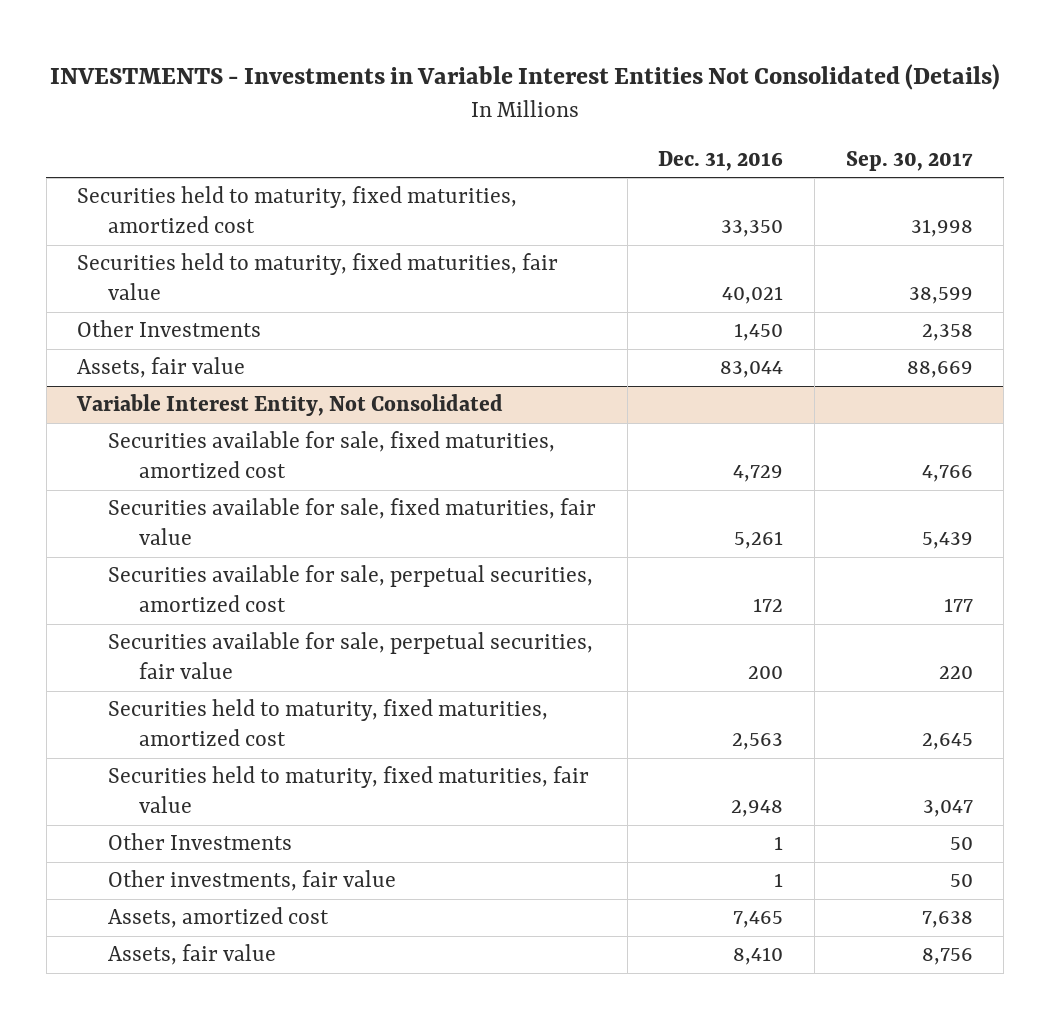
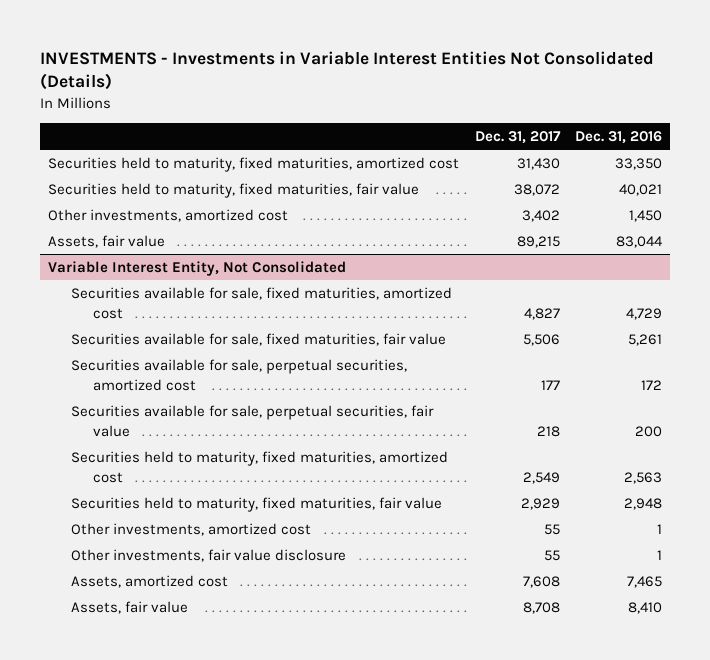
[845,151,973,172] Sep. 30, 2017 -> none
none -> [474,130,561,144] Dec. 31, 2017
[77,320,262,338] Other Investments -> [48,208,289,222] Other investments, amortized cost
[108,833,293,851] Other Investments -> [70,522,311,536] Other investments, amortized cost
[108,870,397,892] Other investments, fair value -> [70,548,346,562] Other investments, fair value disclosure

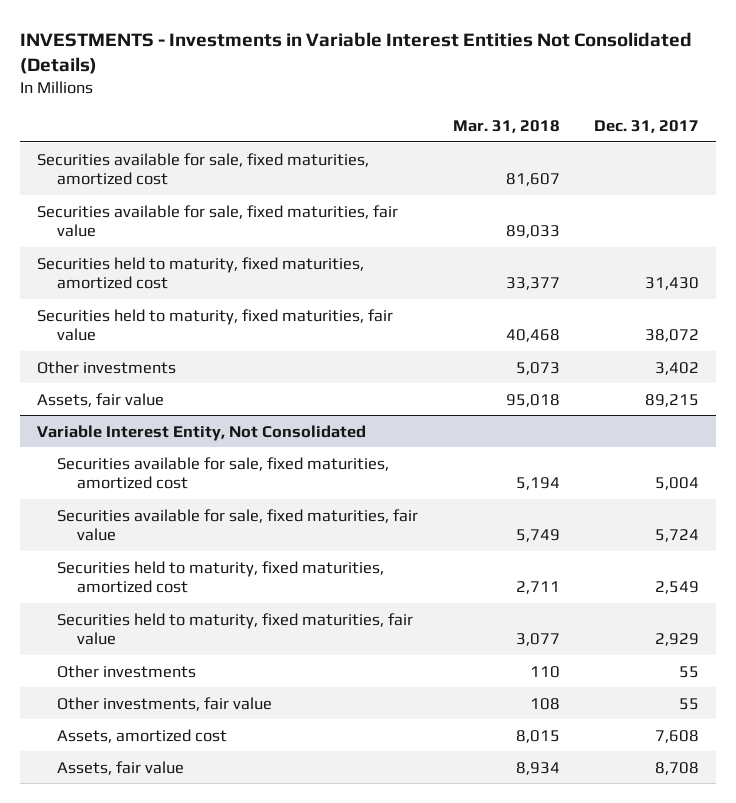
[575,130,663,144] Dec. 31, 2016 -> none
none -> [452,120,560,134] Mar. 31, 2018
none -> [37,152,370,186] Securities available for sale, fixed maturities, amortized cost
none -> [37,204,399,238] Securities available for sale, fixed maturities, fair value
[48,208,289,222] Other investments, amortized cost -> [37,360,177,374] Other investments
[70,358,407,391] Securities available for sale, perpetual securities, amortized cost -> none
[70,404,434,437] Securities available for sale, perpetual securities, fair value -> none
[523,307,560,320] 4,827 -> [654,477,699,491] 5,004
[522,333,560,346] 5,506 -> [654,529,699,543] 5,724
[70,522,311,536] Other investments, amortized cost -> [57,664,197,678] Other investments
[70,548,346,562] Other investments, fair value disclosure -> [57,696,273,711] Other investments, fair value

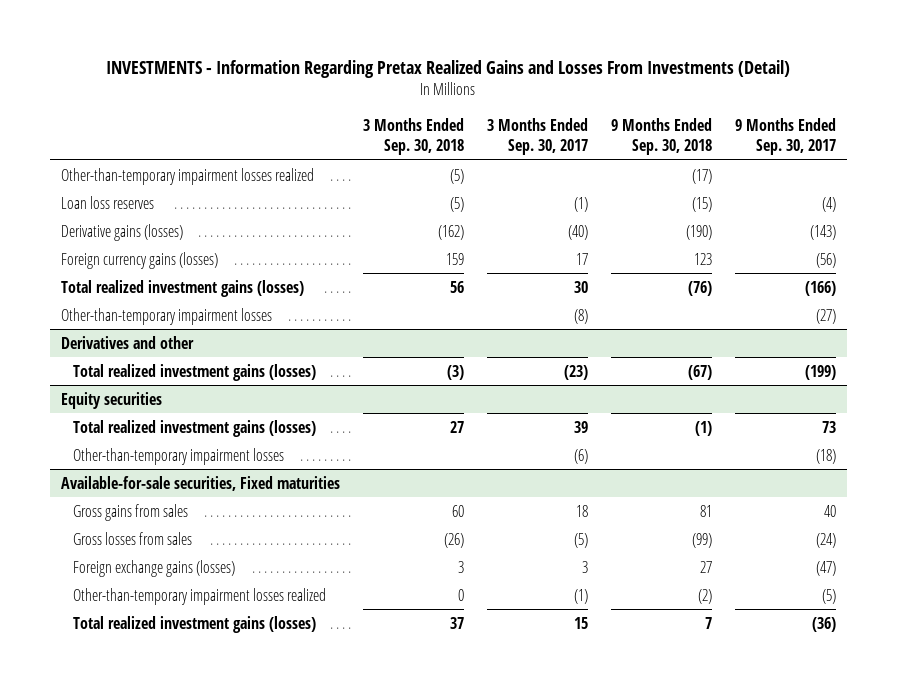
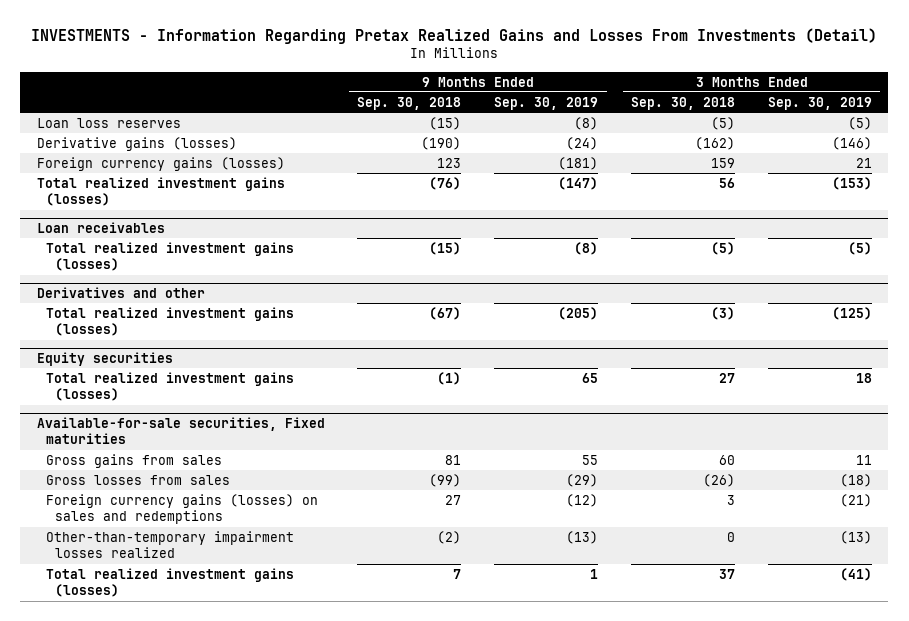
[486,117,588,156] 3 Months Ended Sep. 30, 2017 -> none
[734,117,836,156] 9 Months Ended Sep. 30, 2017 -> none
none -> [494,96,599,110] Sep. 30, 2019
none -> [768,96,873,110] Sep. 30, 2019
[60,167,314,185] Other-than-temporary impairment losses realized -> none
[60,307,272,325] Other-than-temporary impairment losses -> none
none -> [36,222,165,234] Loan receivables
none -> [45,241,294,272] Total realized investment gains (losses)
[72,447,284,465] Other-than-temporary impairment losses -> none
[72,559,235,577] Foreign exchange gains (losses) -> [45,493,318,525] Foreign currency gains (losses) on sales and redemptions

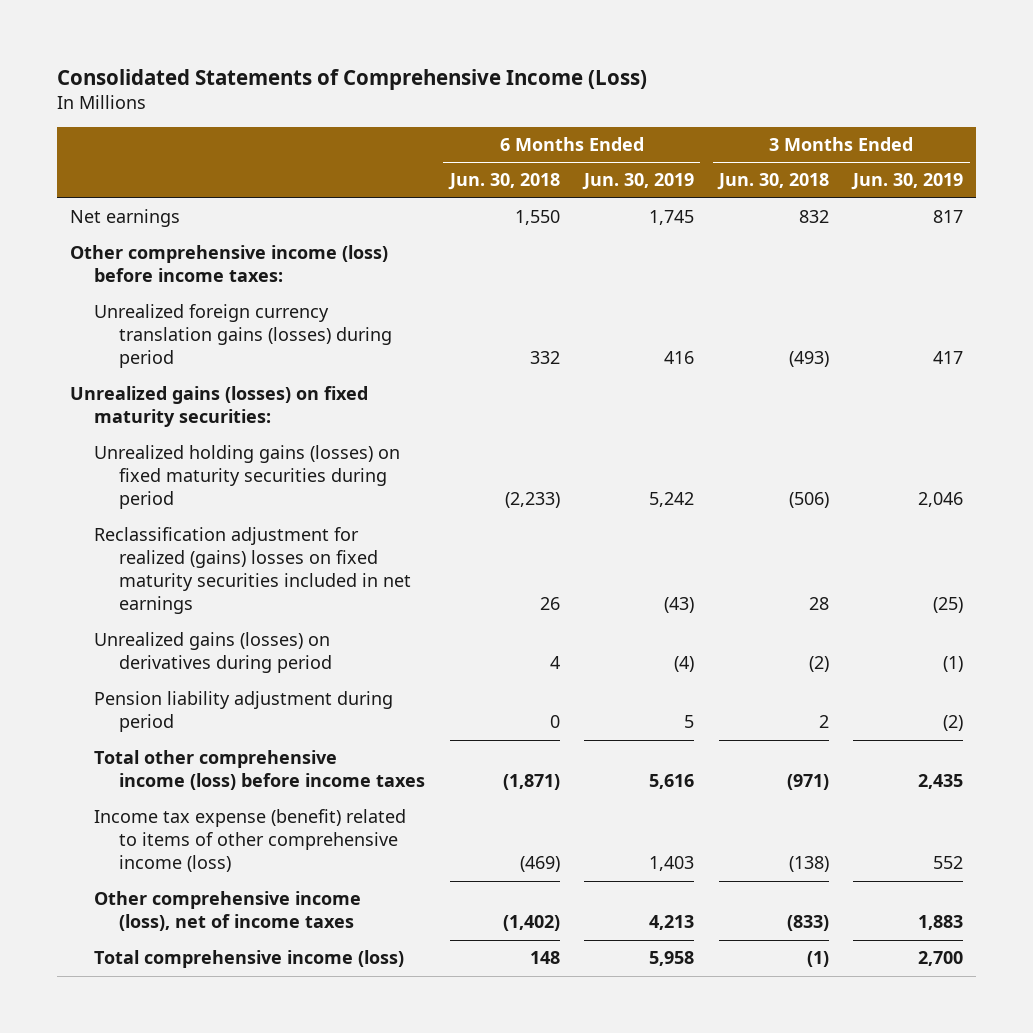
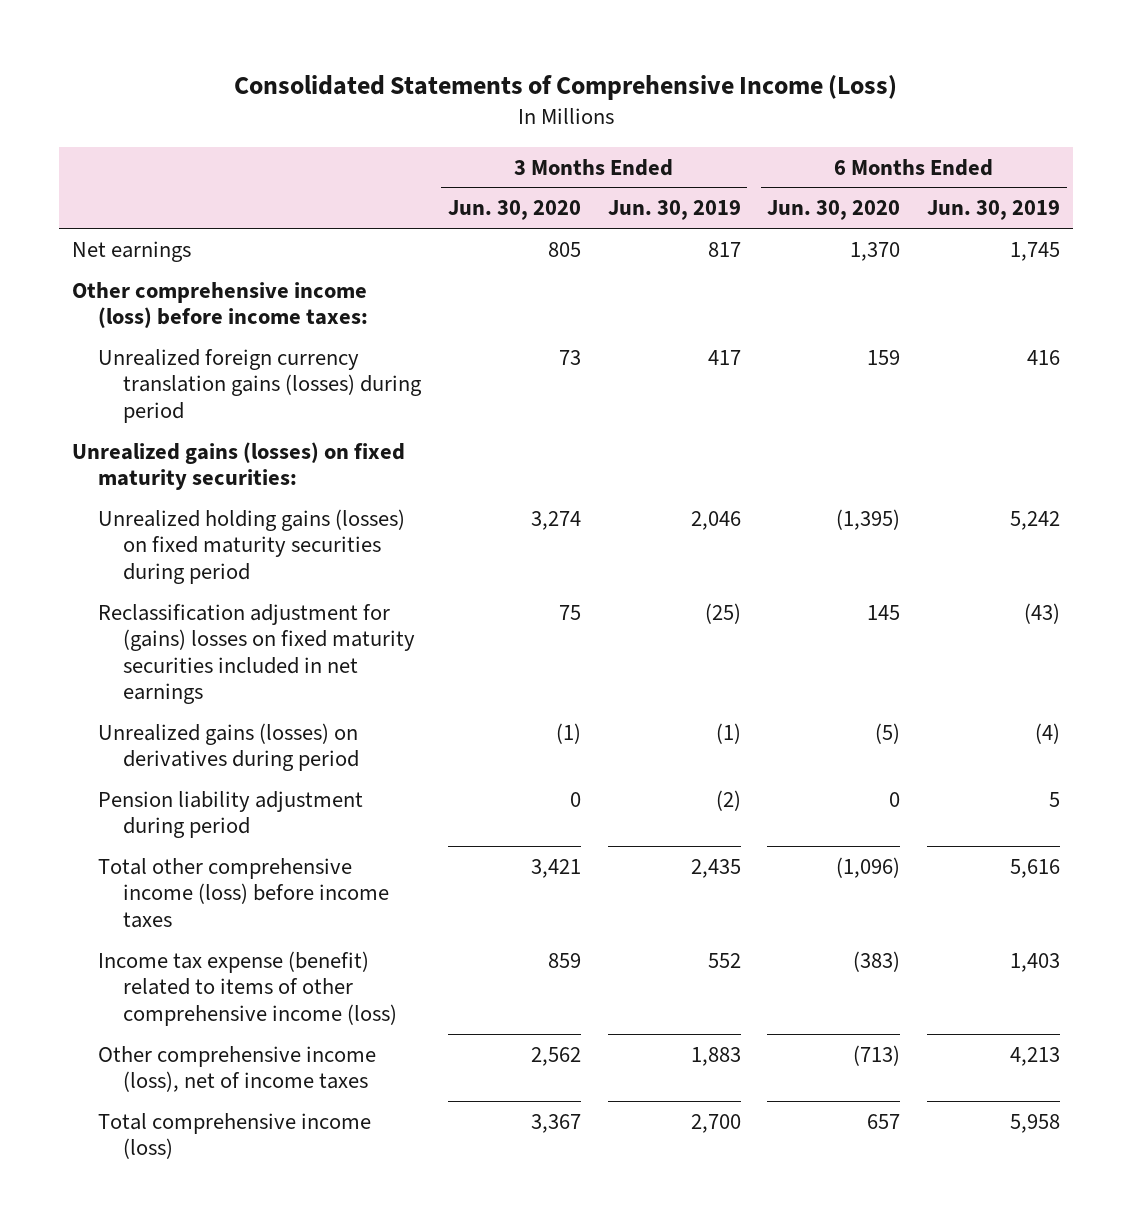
[447,173,560,191] Jun. 30, 2018 -> none
[716,173,829,191] Jun. 30, 2018 -> none
none -> [447,200,581,221] Jun. 30, 2020
none -> [767,200,901,221] Jun. 30, 2020
[94,527,412,615] Reclassification adjustment for realized (gains) losses on fixed maturity securities included in net earnings -> [97,603,416,705] Reclassification adjustment for (gains) losses on fixed maturity securities included in net earnings

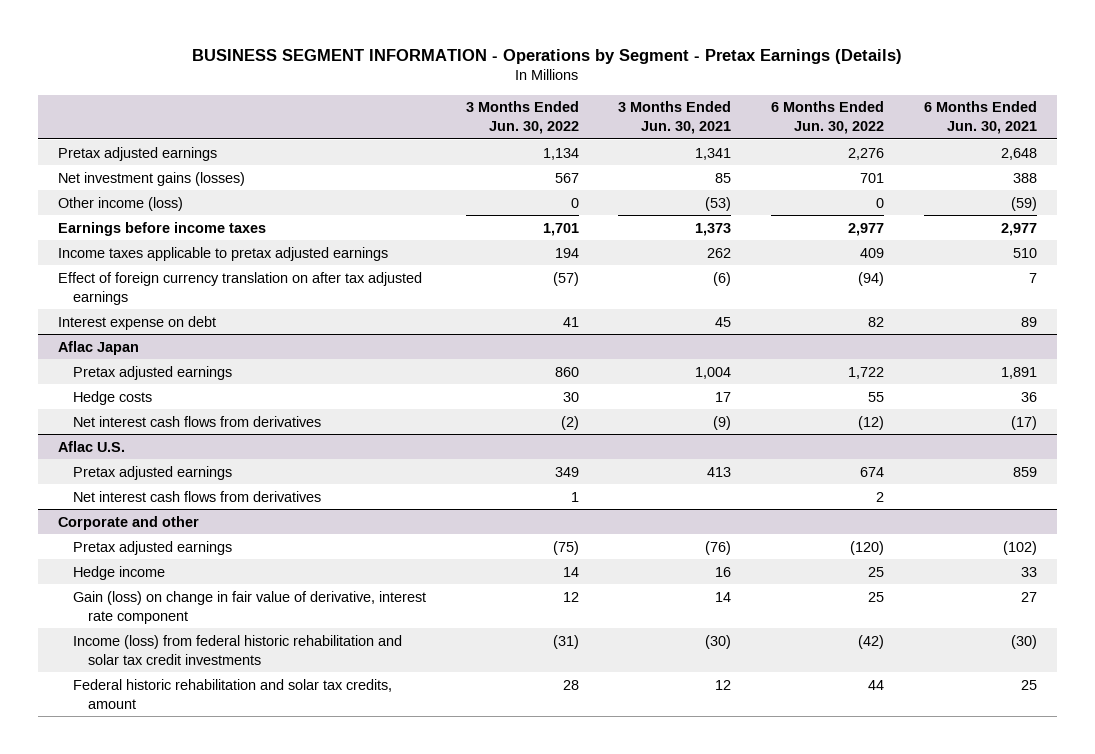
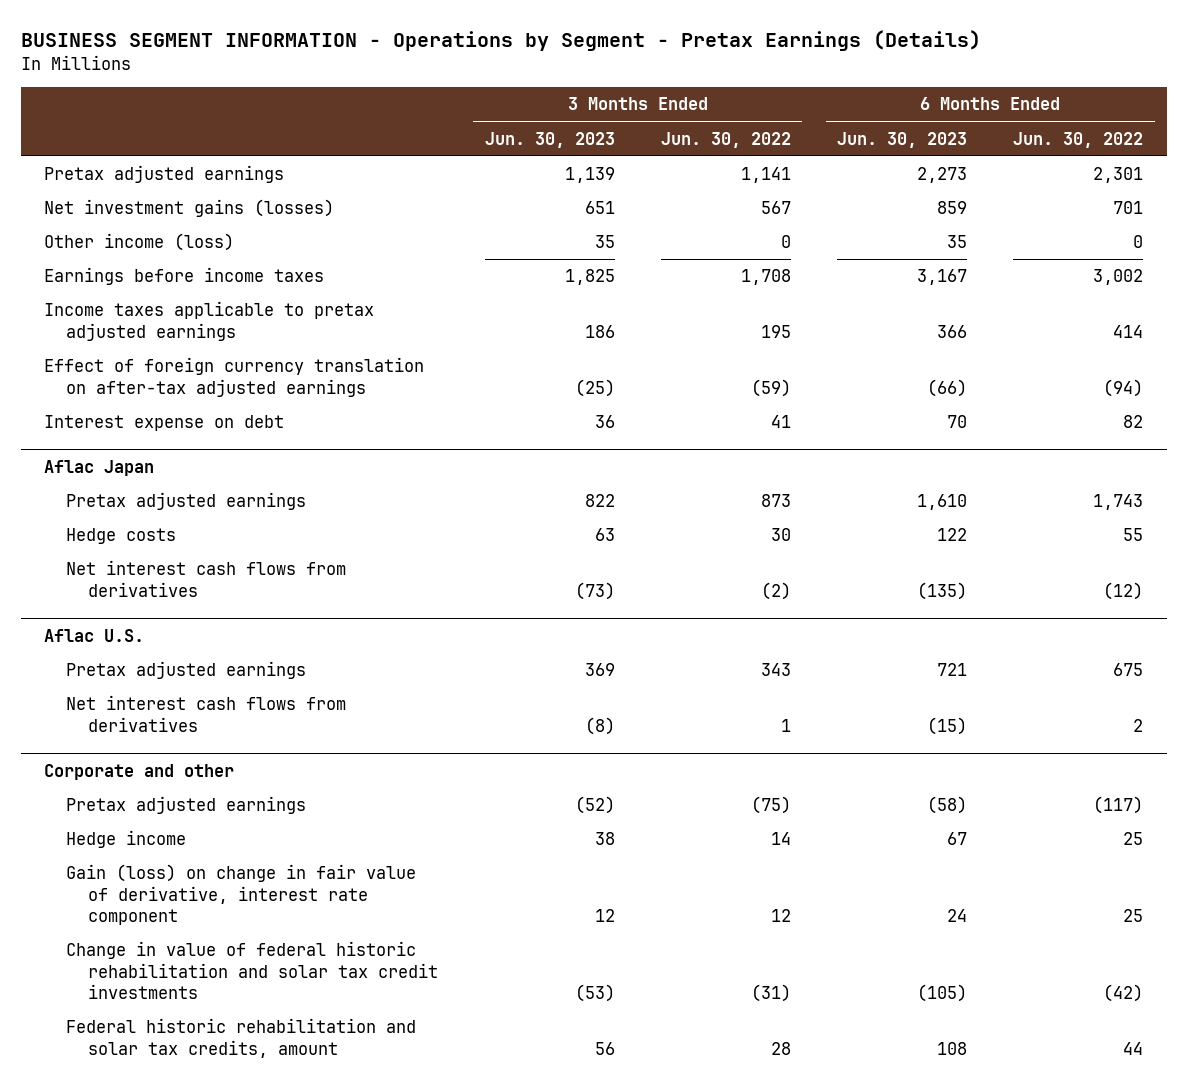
[618,101,732,135] 3 Months Ended Jun. 30, 2021 -> none
[923,101,1037,135] 6 Months Ended Jun. 30, 2021 -> none
none -> [484,131,615,148] Jun. 30, 2023
none -> [837,131,968,148] Jun. 30, 2023
[542,147,579,160] 1,134 -> [740,167,791,184] 1,141
[847,147,884,160] 2,276 -> [1093,167,1144,184] 2,301
[542,222,579,236] 1,701 -> [740,269,791,286] 1,708
[847,222,884,236] 2,977 -> [1093,269,1144,286] 3,002
[554,247,579,258] 194 -> [760,324,791,338] 195
[859,247,884,258] 409 -> [1113,324,1144,338] 414
[58,271,423,305] Effect of foreign currency translation on after tax adjusted earnings -> [44,357,425,397] Effect of foreign currency translation on after-tax adjusted earnings
[552,271,579,286] (57) -> [750,378,791,397] (59)
[554,366,579,377] 860 -> [760,494,791,508] 873
[847,366,884,379] 1,722 -> [1093,494,1144,511] 1,743
[554,466,579,477] 349 -> [760,663,791,677] 343
[859,466,884,477] 674 -> [1113,663,1144,677] 675
[849,540,884,555] (120) -> [1093,796,1144,815] (117)
[72,634,402,665] Income (loss) from federal historic rehabilitation and solar tax credit investments -> [66,941,439,999] Change in value of federal historic rehabilitation and solar tax credit investments

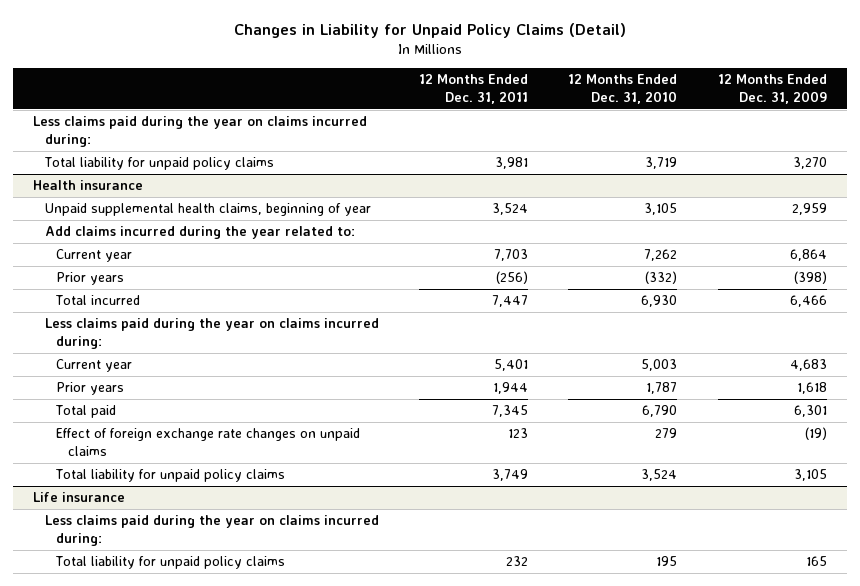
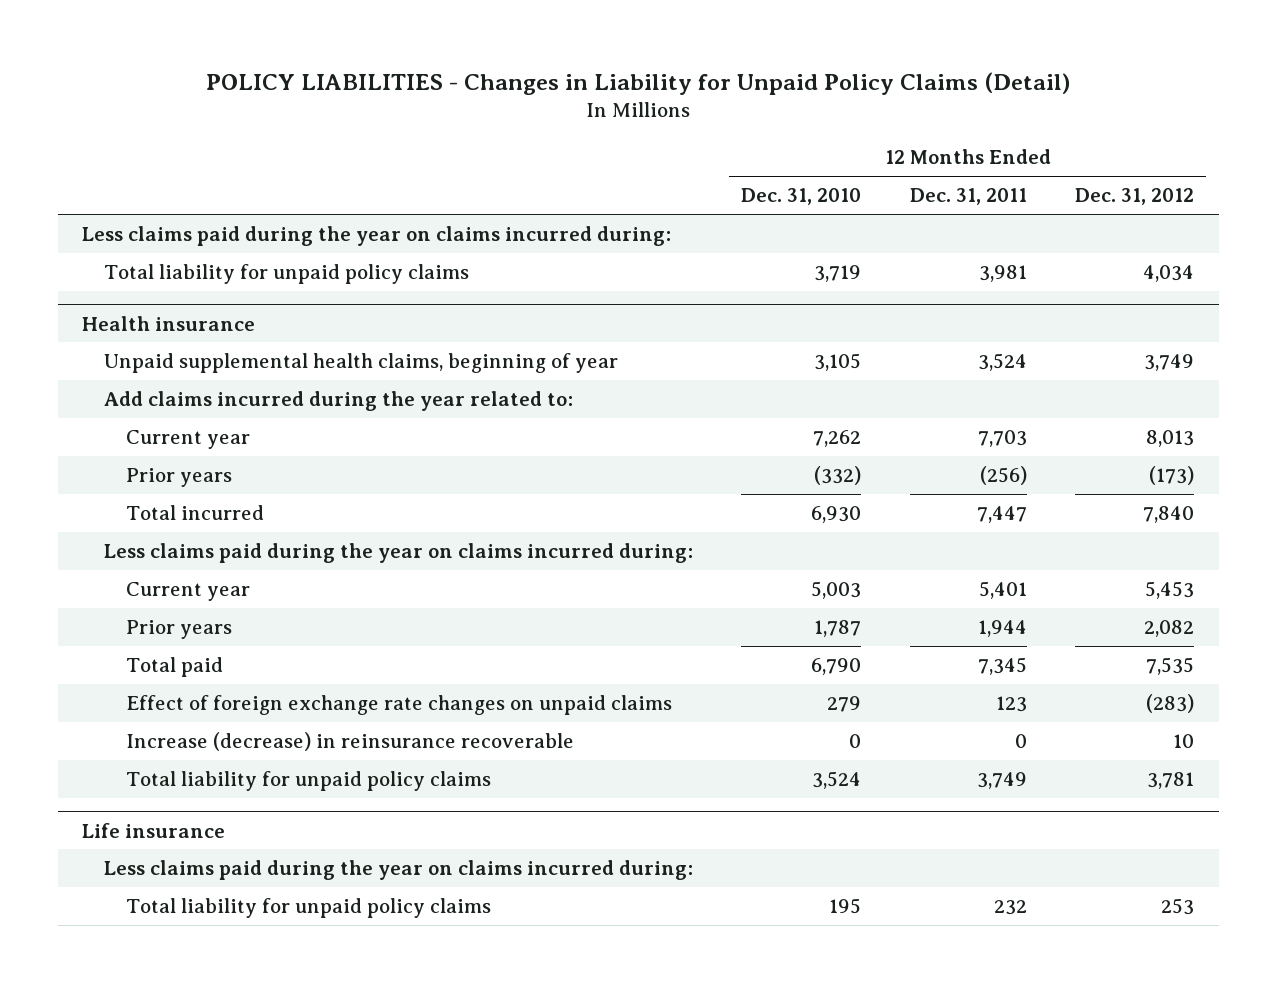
[234,22,627,38] Changes in Liability for Unpaid Policy Claims (Detail) -> [206,71,1071,95] POLICY LIABILITIES - Changes in Liability for Unpaid Policy Claims (Detail)
[717,74,827,105] 12 Months Ended Dec. 31, 2009 -> none
none -> [1075,188,1195,206] Dec. 31, 2012
none -> [125,732,574,752] Increase (decrease) in reinsurance recoverable

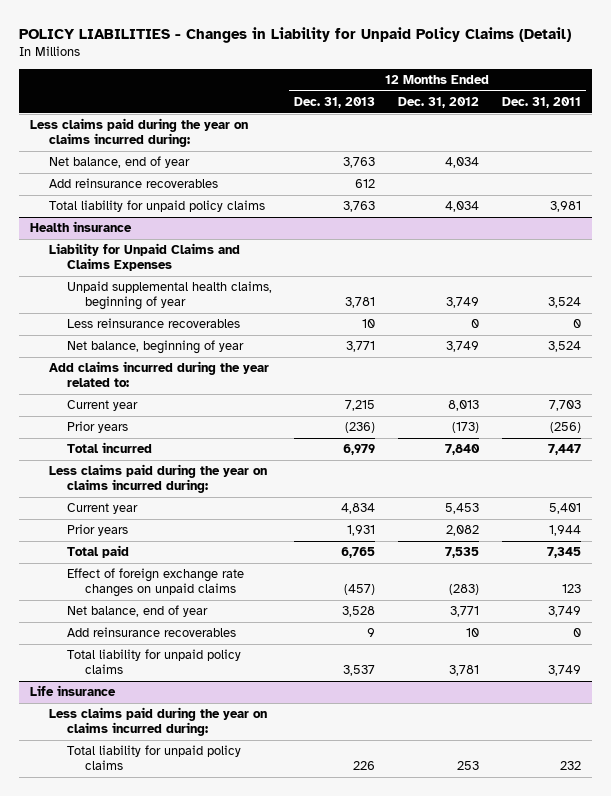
[741,188,862,206] Dec. 31, 2010 -> none
none -> [294,97,376,109] Dec. 31, 2013
none -> [48,156,190,169] Net balance, end of year
none -> [48,178,218,189] Add reinsurance recoverables
none -> [48,243,240,272] Liability for Unpaid Claims and Claims Expenses
none -> [66,318,240,329] Less reinsurance recoverables
none -> [66,340,244,355] Net balance, beginning of year
none -> [66,605,208,618] Net balance, end of year
[125,732,574,752] Increase (decrease) in reinsurance recoverable -> [66,627,236,638] Add reinsurance recoverables

